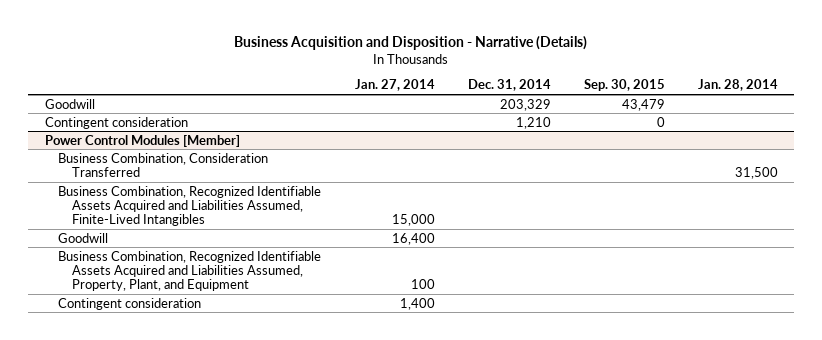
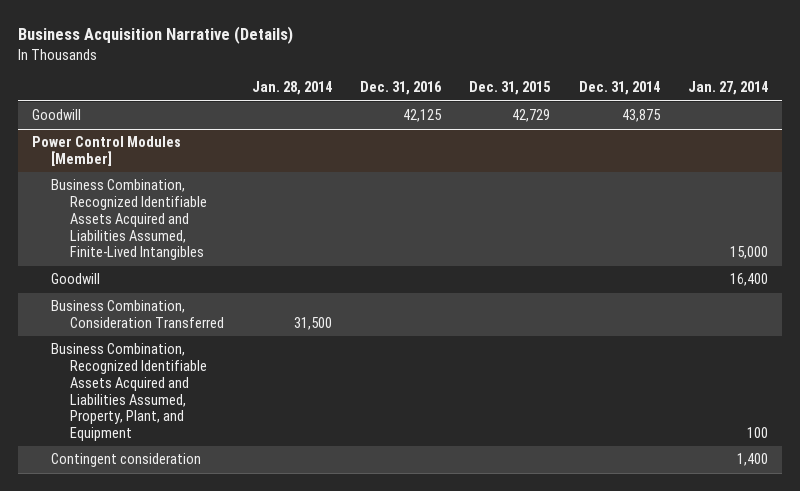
[234,36,588,51] Business Acquisition and Disposition - Narrative (Details) -> [17,26,293,45] Business Acquisition Narrative (Details)
[583,79,665,92] Sep. 30, 2015 -> none
none -> [360,81,443,96] Dec. 31, 2016
none -> [469,81,552,96] Dec. 31, 2015
[44,116,188,129] Contingent consideration -> none
[499,98,551,111] 203,329 -> [621,109,661,123] 43,875
[58,152,269,177] Business Combination, Consideration Transferred -> [50,300,224,329] Business Combination, Consideration Transferred

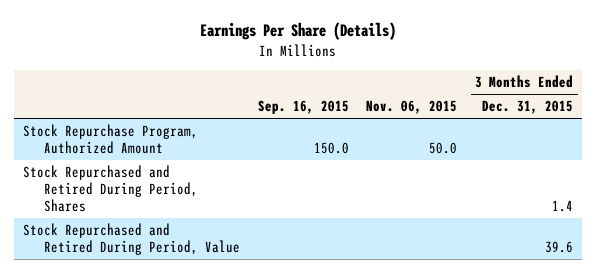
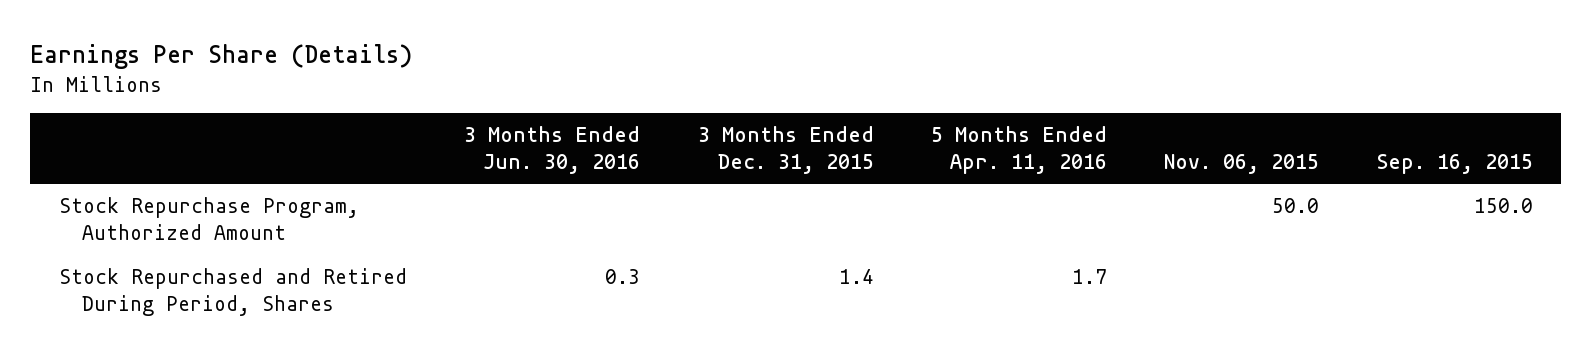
none -> [464,125,641,175] 3 Months Ended Jun. 30, 2016
none -> [930,125,1107,175] 5 Months Ended Apr. 11, 2016
[22,223,240,256] Stock Repurchased and Retired During Period, Value -> none

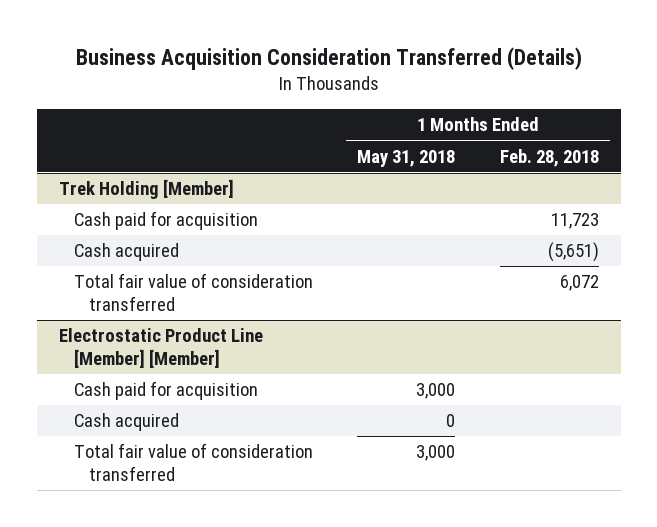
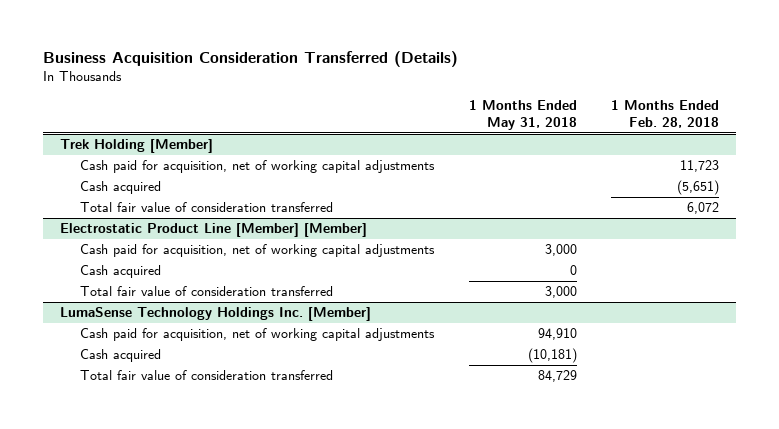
[73,211,258,231] Cash paid for acquisition -> [79,160,435,174] Cash paid for acquisition, net of working capital adjustments
[73,381,258,401] Cash paid for acquisition -> [79,244,435,258] Cash paid for acquisition, net of working capital adjustments
none -> [59,307,371,322] LumaSense Technology Holdings Inc. [Member]
none -> [79,328,435,342] Cash paid for acquisition, net of working capital adjustments
none -> [79,349,161,363] Cash acquired
none -> [79,370,333,381] Total fair value of consideration transferred

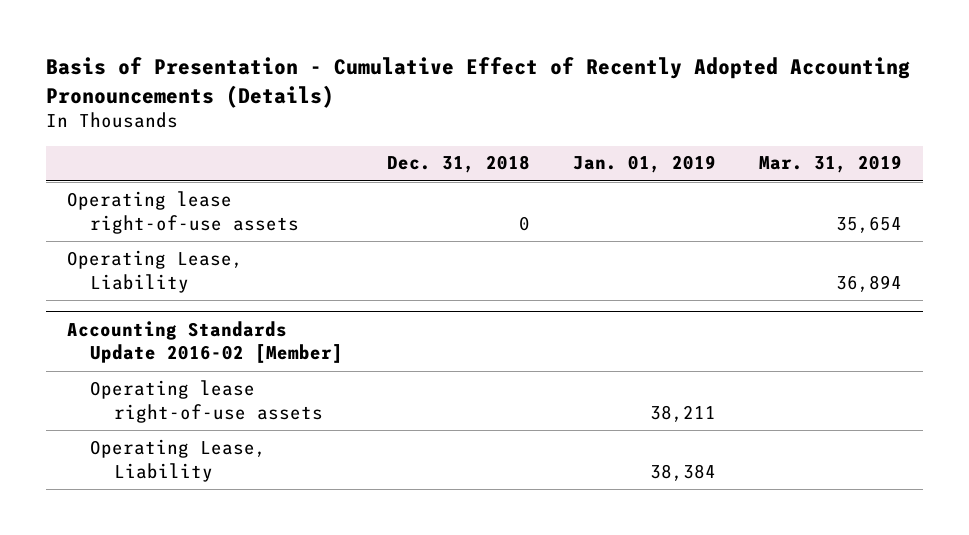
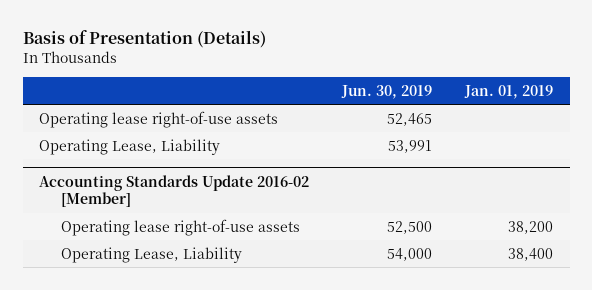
[45,57,910,108] Basis of Presentation - Cumulative Effect of Recently Adopted Accounting Pronouncements (Details) -> [22,30,266,49] Basis of Presentation (Details)
[386,155,530,174] Dec. 31, 2018 -> none
[758,155,902,174] Mar. 31, 2019 -> none
none -> [341,84,433,99] Jun. 30, 2019
[649,404,716,422] 38,211 -> [508,220,554,234] 38,200
[649,463,716,481] 38,384 -> [508,247,554,261] 38,400

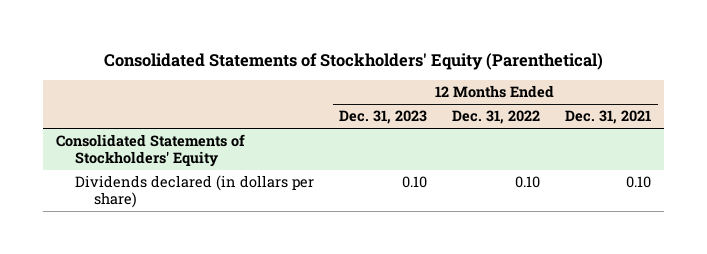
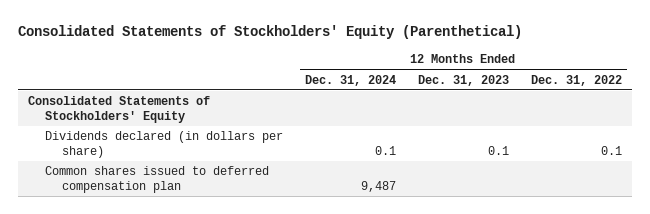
[565,110,652,125] Dec. 31, 2021 -> none
none -> [305,74,397,86] Dec. 31, 2024
[402,176,428,189] 0.10 -> [487,145,509,155] 0.1
[515,176,541,189] 0.10 -> [600,145,622,155] 0.1
none -> [45,166,270,193] Common shares issued to deferred compensation plan

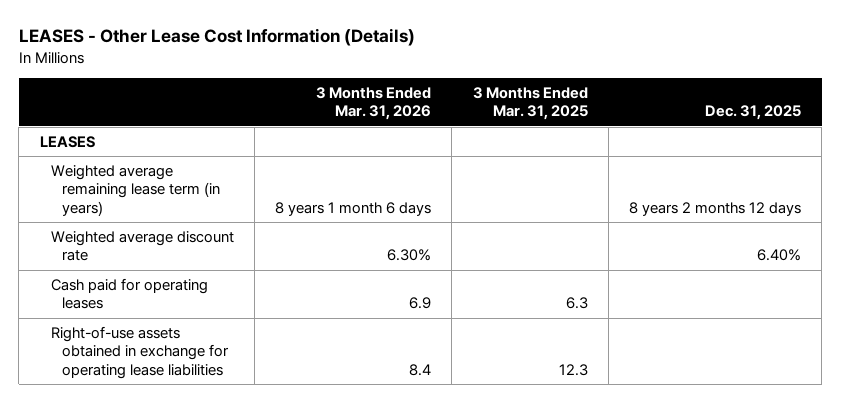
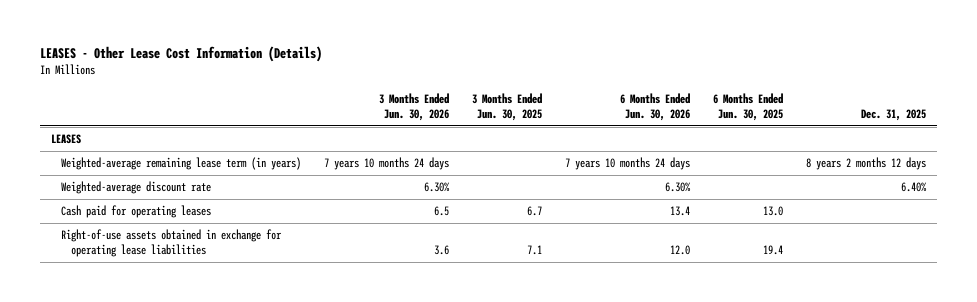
[316,86,432,121] 3 Months Ended Mar. 31, 2026 -> none
[472,86,588,121] 3 Months Ended Mar. 31, 2025 -> none
none -> [378,92,449,121] 3 Months Ended Jun. 30, 2026
none -> [471,92,542,121] 3 Months Ended Jun. 30, 2025
none -> [619,92,690,121] 6 Months Ended Jun. 30, 2026
none -> [712,92,783,121] 6 Months Ended Jun. 30, 2025
[50,164,220,216] Weighted average remaining lease term (in years) -> [60,157,301,171] Weighted-average remaining lease term (in years)
[50,230,234,262] Weighted average discount rate -> [60,181,211,195] Weighted-average discount rate

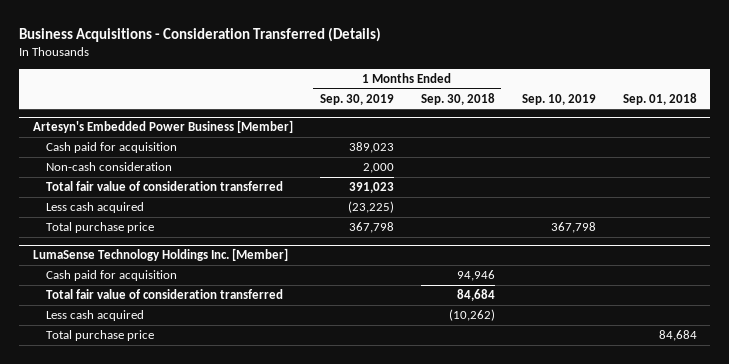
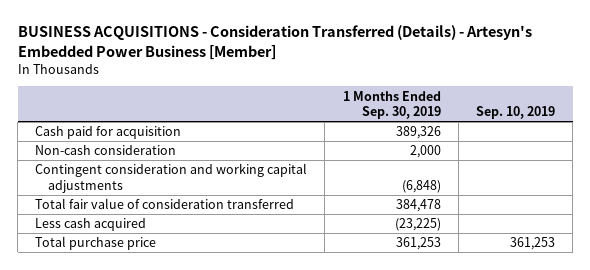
[19,26,382,42] Business Acquisitions - Consideration Transferred (Details) -> [17,25,532,60] BUSINESS ACQUISITIONS - Consideration Transferred (Details) - Artesyn's Embedded Power Business [Member]
[420,92,495,105] Sep. 30, 2018 -> none
[622,92,697,105] Sep. 01, 2018 -> none
[32,120,293,134] Artesyn's Embedded Power Business [Member] -> none
[348,142,394,154] 389,023 -> [395,126,441,140] 389,326
none -> [35,163,308,193] Contingent consideration and working capital adjustments
[348,182,394,194] 391,023 -> [395,199,441,213] 384,478
[32,248,288,262] LumaSense Technology Holdings Inc. [Member] -> none
[46,270,178,282] Cash paid for acquisition -> none
[46,289,284,300] Total fair value of consideration transferred -> none
[46,310,145,322] Less cash acquired -> none
[46,330,155,342] Total purchase price -> none
[348,222,394,234] 367,798 -> [395,237,441,251] 361,253
[550,222,596,234] 367,798 -> [509,237,555,251] 361,253

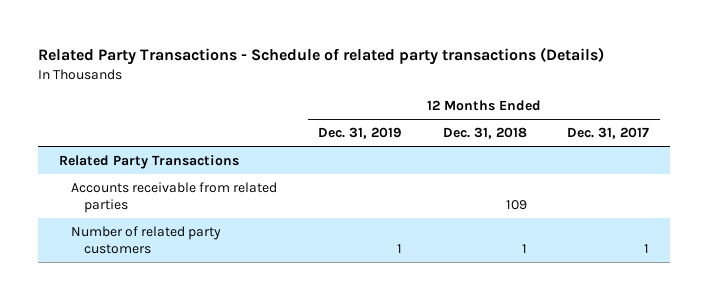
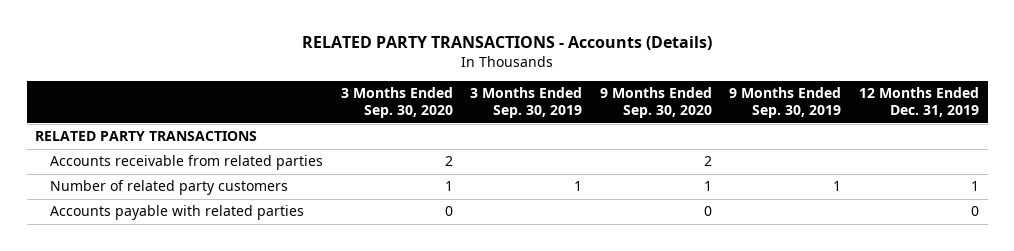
[38,46,605,65] Related Party Transactions - Schedule of related party transactions (Details) -> [302,36,713,51] RELATED PARTY TRANSACTIONS - Accounts (Details)
[442,127,527,140] Dec. 31, 2018 -> none
[567,127,650,140] Dec. 31, 2017 -> none
none -> [340,87,453,119] 3 Months Ended Sep. 30, 2020
none -> [470,87,583,119] 3 Months Ended Sep. 30, 2019
none -> [599,87,712,119] 9 Months Ended Sep. 30, 2020
none -> [729,87,842,119] 9 Months Ended Sep. 30, 2019
[58,154,239,169] Related Party Transactions -> [35,131,258,142] RELATED PARTY TRANSACTIONS
none -> [49,205,304,221] Accounts payable with related parties

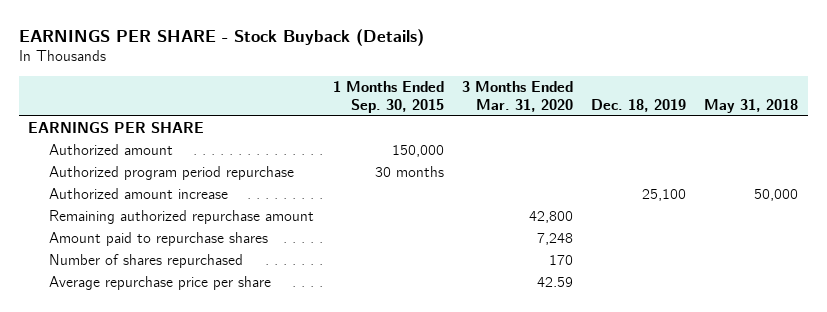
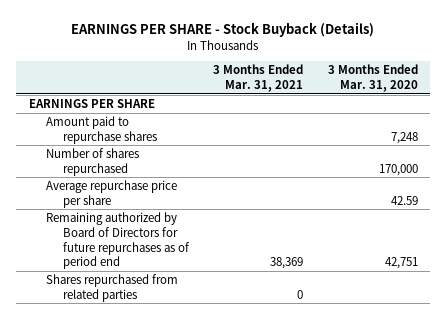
[332,80,444,113] 1 Months Ended Sep. 30, 2015 -> none
[591,98,687,112] Dec. 18, 2019 -> none
[704,98,799,113] May 31, 2018 -> none
none -> [213,64,304,93] 3 Months Ended Mar. 31, 2021
[49,144,174,156] Authorized amount -> none
[49,166,295,181] Authorized program period repurchase -> none
[49,188,229,200] Authorized amount increase -> none
[49,210,315,225] Remaining authorized repurchase amount -> none
[548,255,573,266] 170 -> [378,163,418,176] 170,000
none -> [45,212,190,270] Remaining authorized by Board of Directors for future repurchases as of period end
none -> [45,274,178,302] Shares repurchased from related parties

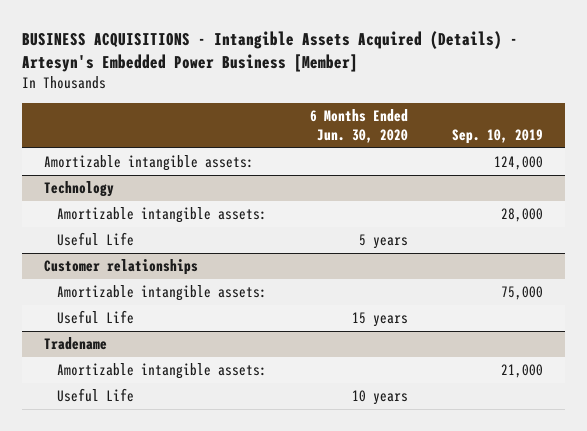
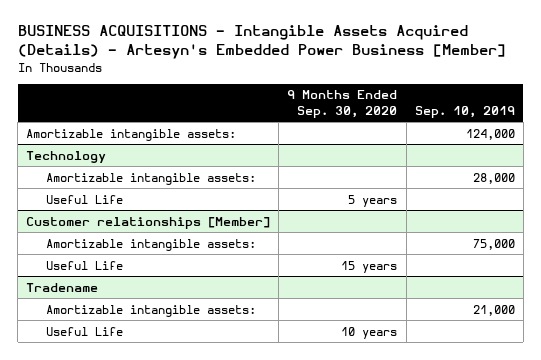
[310,109,409,144] 6 Months Ended Jun. 30, 2020 -> none
none -> [287,90,398,118] 9 Months Ended Sep. 30, 2020
[44,258,199,275] Customer relationships -> [26,216,271,229] Customer relationships [Member]

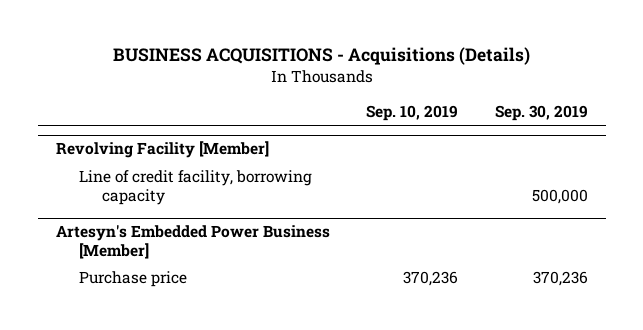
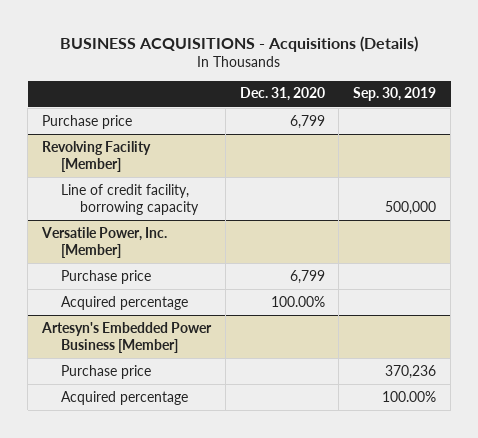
[366,104,459,121] Sep. 10, 2019 -> none
none -> [239,87,325,102] Dec. 31, 2020
none -> [41,114,132,129] Purchase price
none -> [40,226,167,258] Versatile Power, Inc. [Member]
none -> [60,269,151,284] Purchase price
none -> [60,295,188,310] Acquired percentage
none -> [60,390,188,405] Acquired percentage

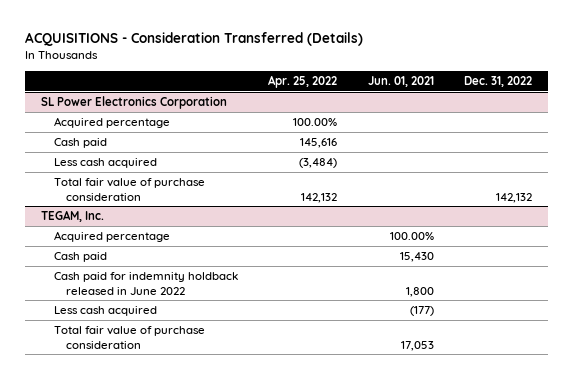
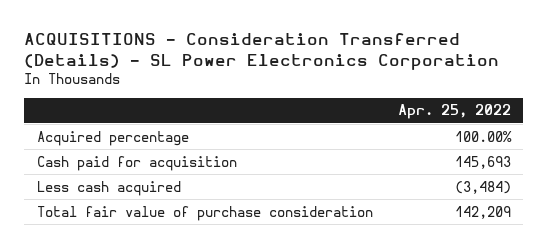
[25,32,364,47] ACQUISITIONS - Consideration Transferred (Details) -> [24,32,500,70] ACQUISITIONS - Consideration Transferred (Details) - SL Power Electronics Corporation
[367,75,434,87] Jun. 01, 2021 -> none
[464,75,533,87] Dec. 31, 2022 -> none
[40,96,227,110] SL Power Electronics Corporation -> none
[53,138,107,149] Cash paid -> [36,155,237,171] Cash paid for acquisition
[300,138,338,149] 145,616 -> [454,155,511,169] 145,693
[40,210,104,223] TEGAM, Inc. -> none
[53,231,170,243] Acquired percentage -> none
[53,252,107,263] Cash paid -> none
[53,272,238,295] Cash paid for indemnity holdback released in June 2022 -> none
[53,306,157,317] Less cash acquired -> none
[53,326,205,349] Total fair value of purchase consideration -> none
[301,192,338,203] 142,132 -> [454,205,511,219] 142,209

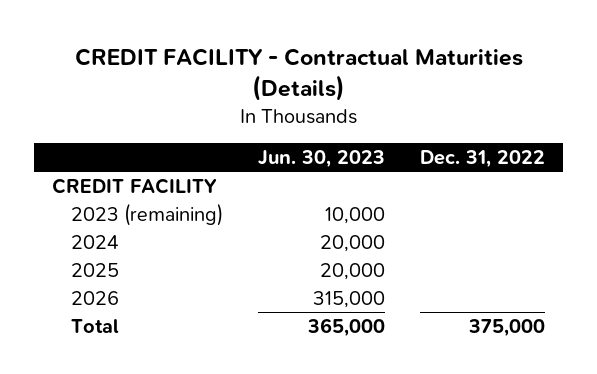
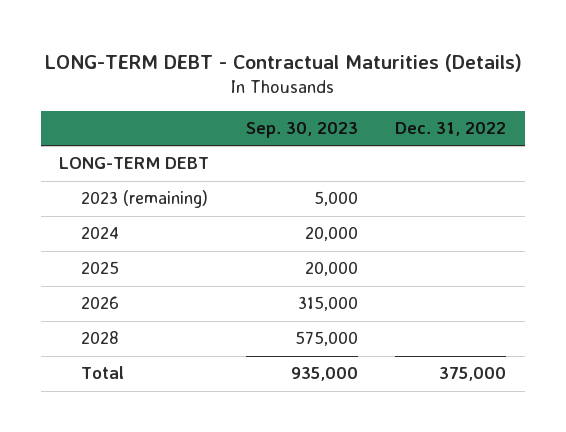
[74,48,523,102] CREDIT FACILITY - Contractual Maturities (Details) -> [44,53,522,72] LONG-TERM DEBT - Contractual Maturities (Details)
[258,150,386,169] Jun. 30, 2023 -> none
none -> [246,122,359,139] Sep. 30, 2023
[51,177,217,194] CREDIT FACILITY -> [59,157,210,170] LONG-TERM DEBT
none -> [80,331,119,345] 2028

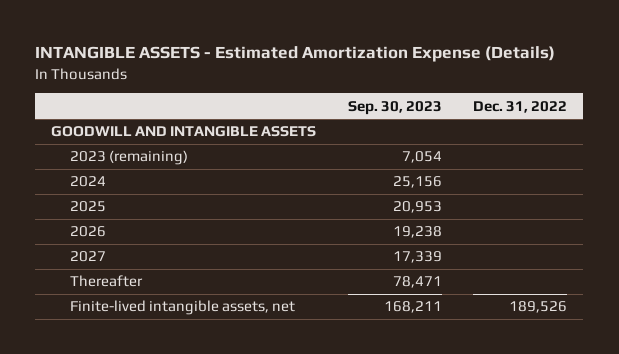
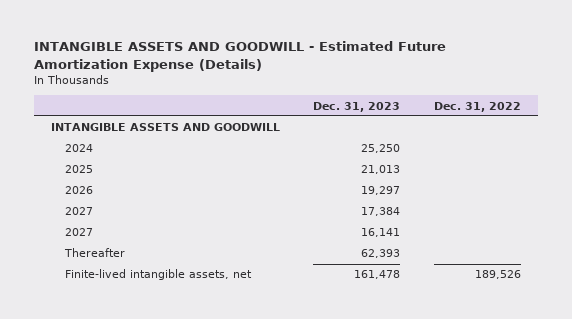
[35,46,556,63] INTANGIBLE ASSETS - Estimated Amortization Expense (Details) -> [33,41,446,72] INTANGIBLE ASSETS AND GOODWILL - Estimated Future Amortization Expense (Details)
[347,100,442,115] Sep. 30, 2023 -> none
none -> [313,101,401,112] Dec. 31, 2023
[69,150,188,166] 2023 (remaining) -> none
[51,126,317,138] GOODWILL AND INTANGIBLE ASSETS -> [50,123,280,132] INTANGIBLE ASSETS AND GOODWILL
none -> [64,228,93,237] 2027

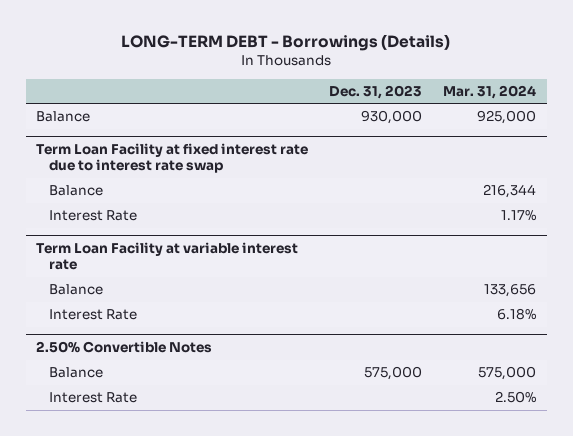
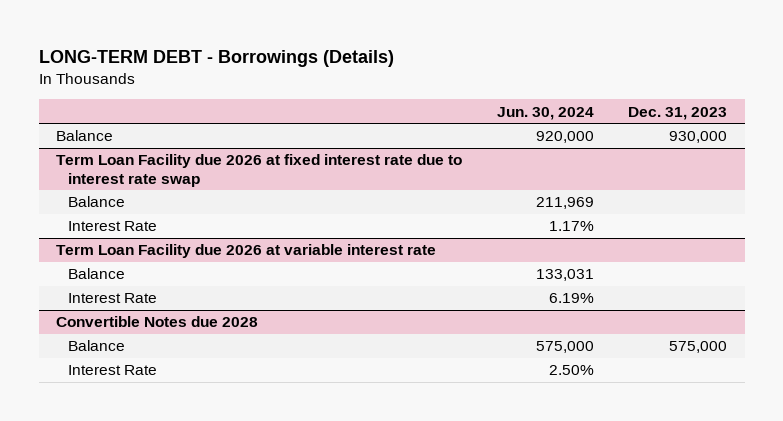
[443,84,537,99] Mar. 31, 2024 -> none
none -> [496,106,594,120] Jun. 30, 2024
[36,143,309,174] Term Loan Facility at fixed interest rate due to interest rate swap -> [56,154,463,187] Term Loan Facility due 2026 at fixed interest rate due to interest rate swap
[36,242,299,271] Term Loan Facility at variable interest rate -> [56,244,437,259] Term Loan Facility due 2026 at variable interest rate
[36,341,213,354] 2.50% Convertible Notes -> [56,316,259,328] Convertible Notes due 2028

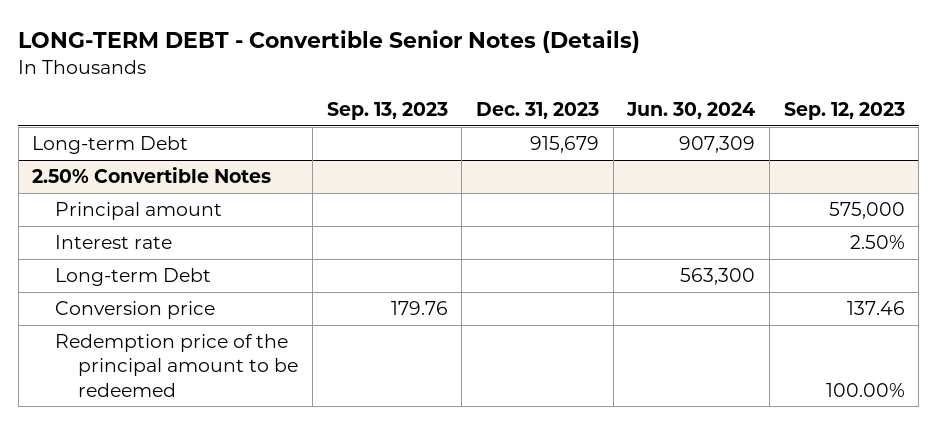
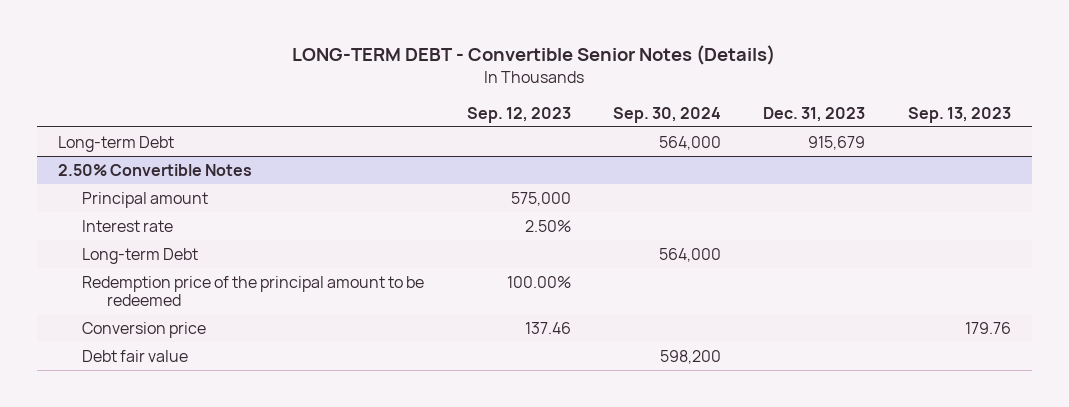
[626,101,756,119] Jun. 30, 2024 -> none
none -> [613,106,722,123] Sep. 30, 2024
[55,301,216,320] Conversion price -> [82,321,207,338] Conversion price
none -> [82,349,189,362] Debt fair value

